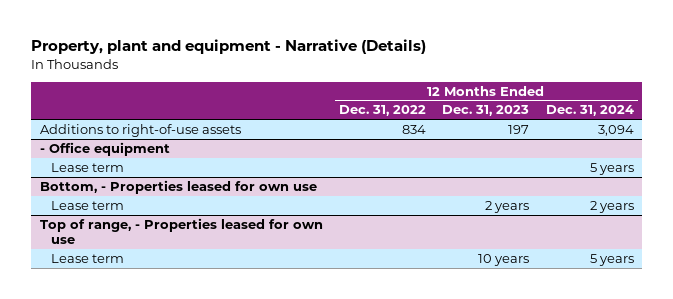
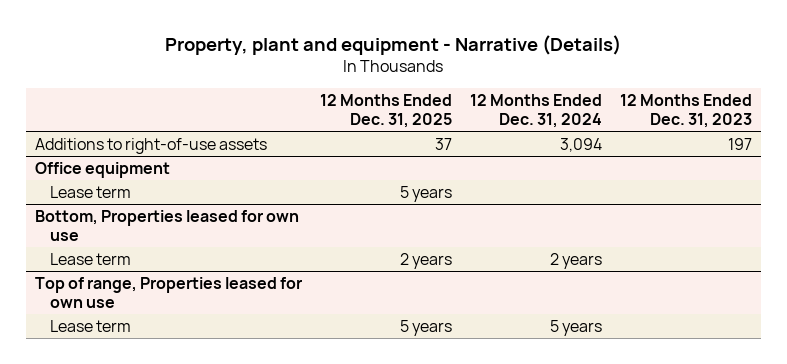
[338,105,426,117] Dec. 31, 2022 -> none
none -> [319,94,452,129] 12 Months Ended Dec. 31, 2025
[39,141,170,156] - Office equipment -> [34,161,170,178] Office equipment
none -> [50,185,132,198] Lease term
none -> [34,209,299,242] Bottom, Properties leased for own use
none -> [50,252,132,265] Lease term
none -> [34,276,302,309] Top of range, Properties leased for own use
[39,179,317,194] Bottom, - Properties leased for own use -> none
[51,200,125,210] Lease term -> none
[39,217,323,244] Top of range, - Properties leased for own use -> none
[51,253,125,263] Lease term -> none

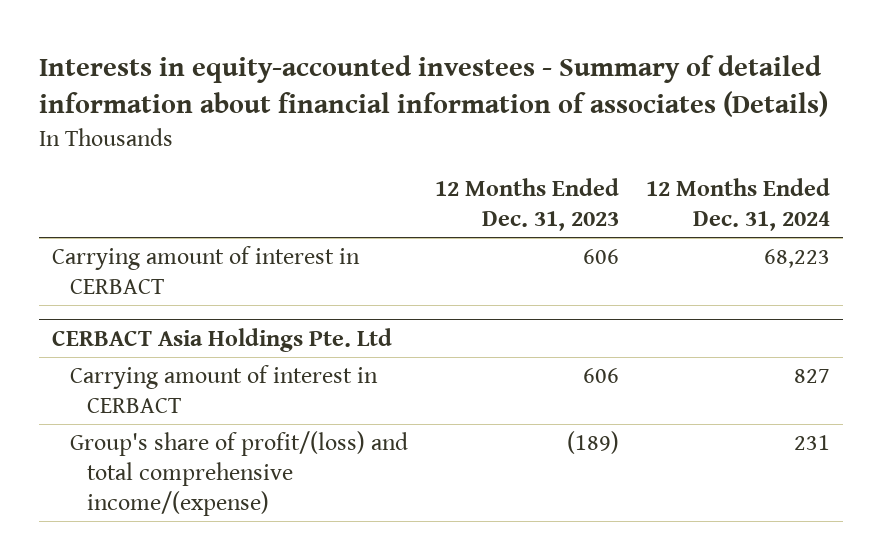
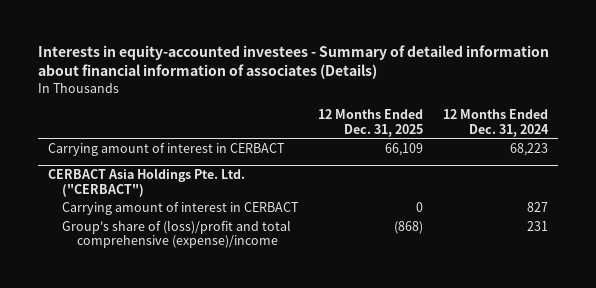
[434,178,619,231] 12 Months Ended Dec. 31, 2023 -> none
none -> [318,109,424,137] 12 Months Ended Dec. 31, 2025
[52,328,393,353] CERBACT Asia Holdings Pte. Ltd -> [47,168,245,197] CERBACT Asia Holdings Pte. Ltd. ("CERBACT")
[69,431,408,516] Group's share of profit/(loss) and total comprehensive income/(expense) -> [62,219,292,249] Group's share of (loss)/profit and total comprehensive (expense)/income

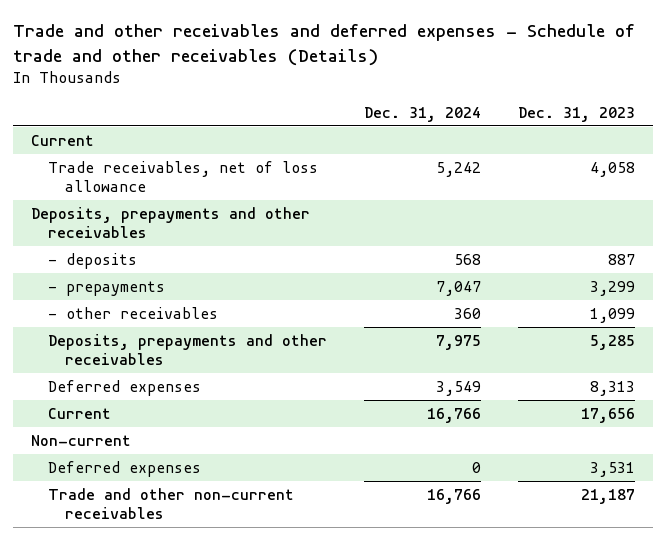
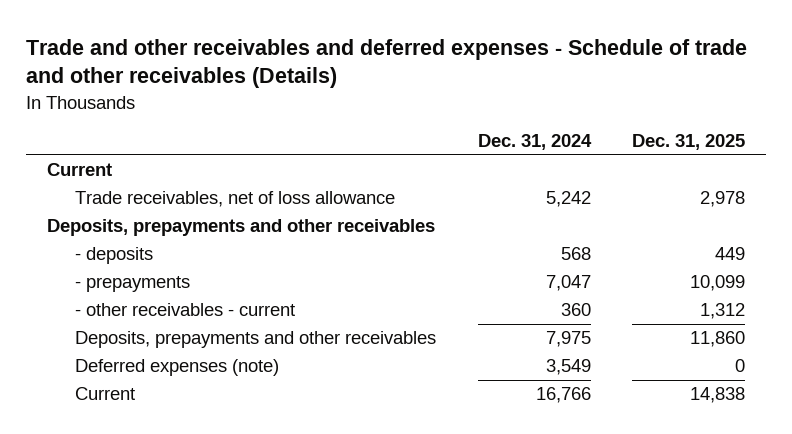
[517,106,635,122] Dec. 31, 2023 -> none
none -> [632,134,746,151] Dec. 31, 2025
[48,306,219,319] - other receivables -> [74,303,295,317] - other receivables - current
[48,379,202,396] Deferred expenses -> [74,359,279,377] Deferred expenses (note)
[31,434,132,446] Non-current -> none
[48,460,202,477] Deferred expenses -> none
[48,487,295,519] Trade and other non-current receivables -> none

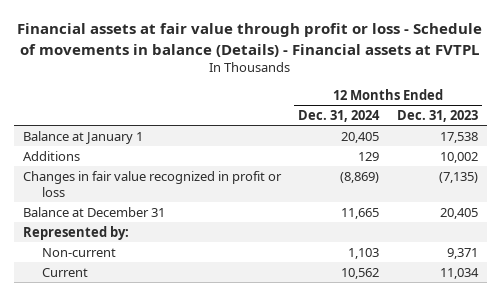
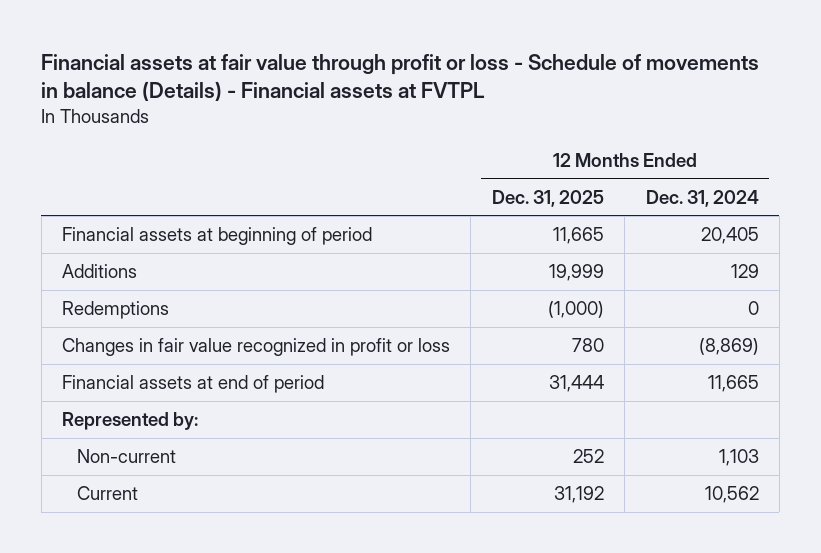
[396,109,478,122] Dec. 31, 2023 -> none
none -> [491,189,604,207] Dec. 31, 2025
[22,130,143,144] Balance at January 1 -> [62,227,373,246] Financial assets at beginning of period
none -> [62,301,170,320] Redemptions
[22,206,165,217] Balance at December 31 -> [62,375,325,394] Financial assets at end of period

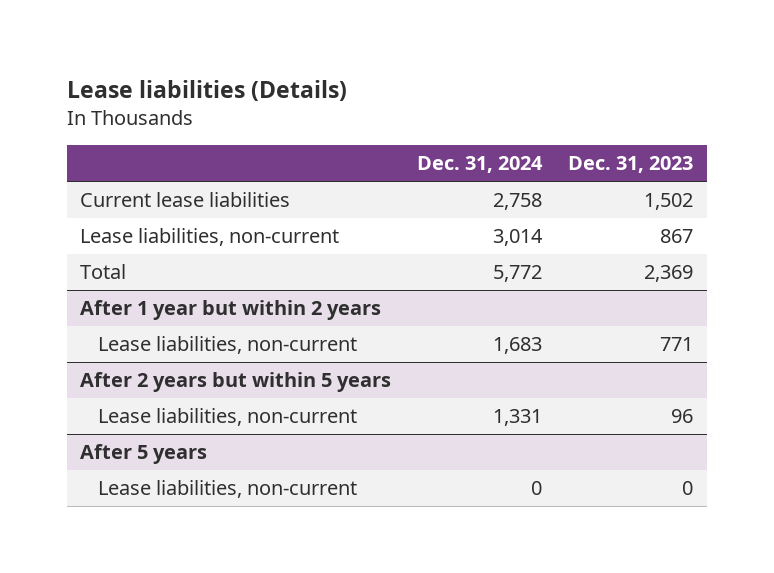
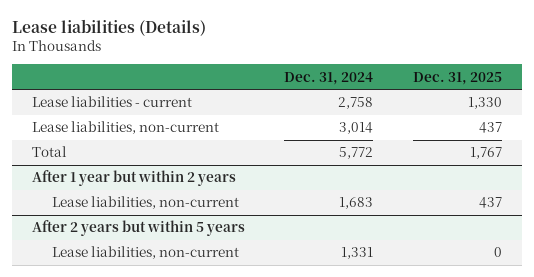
[568,156,694,174] Dec. 31, 2023 -> none
none -> [412,71,502,85] Dec. 31, 2025
[80,192,291,208] Current lease liabilities -> [31,96,192,108] Lease liabilities - current
[80,444,208,465] After 5 years -> none
[98,480,358,499] Lease liabilities, non-current -> none

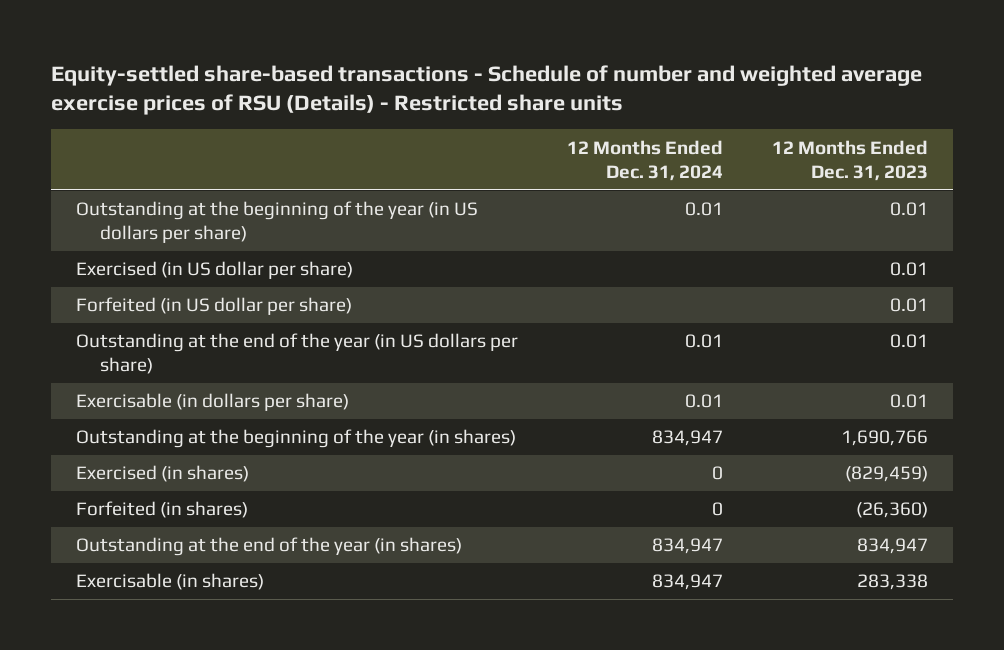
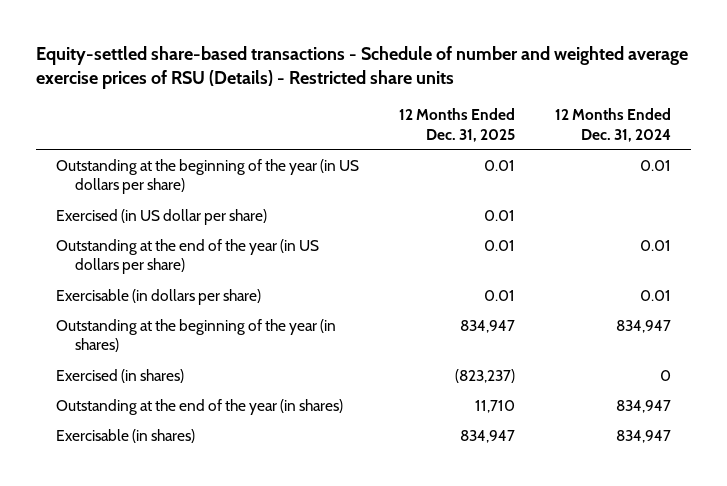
[772,139,929,181] 12 Months Ended Dec. 31, 2023 -> none
none -> [398,107,515,142] 12 Months Ended Dec. 31, 2025
[75,297,352,316] Forfeited (in US dollar per share) -> none
[75,501,248,519] Forfeited (in shares) -> none

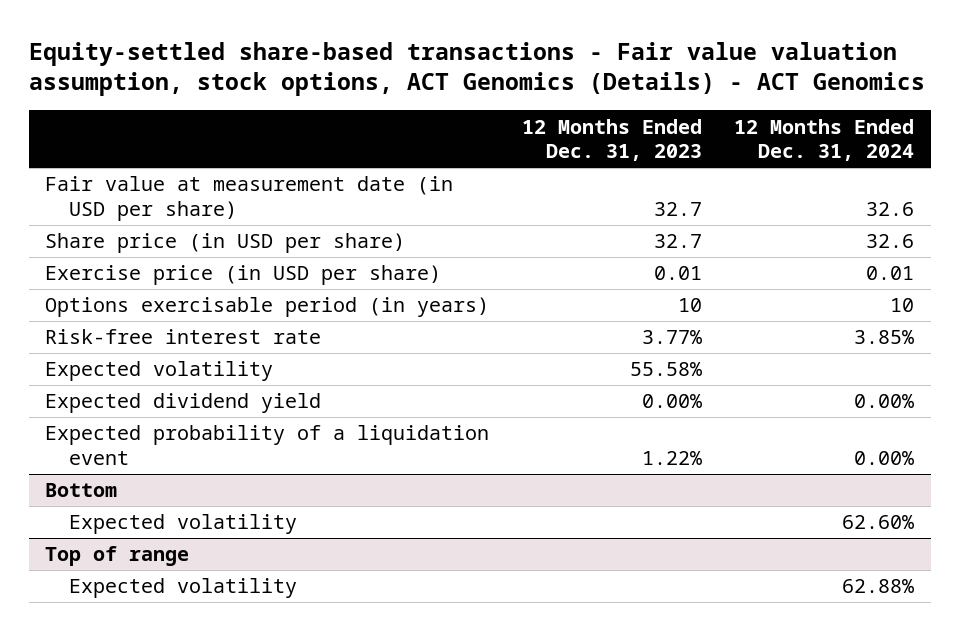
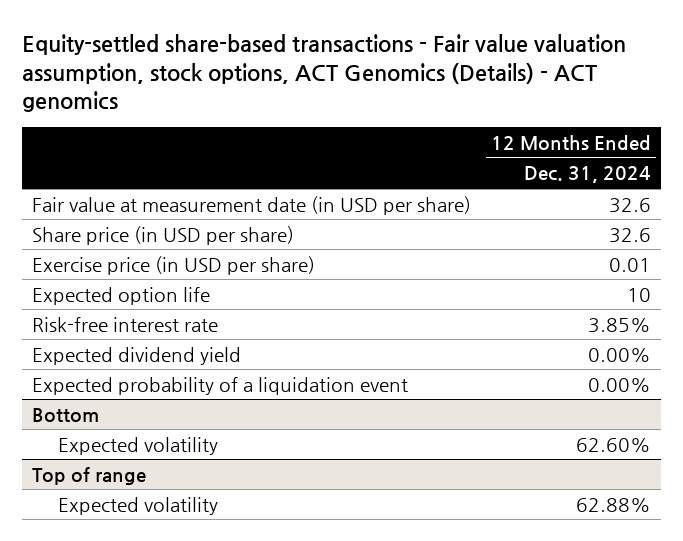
[28,41,925,97] Equity-settled share-based transactions - Fair value valuation assumption, stock options, ACT Genomics (Details) - ACT Genomics -> [21,33,626,113] Equity-settled share-based transactions - Fair value valuation assumption, stock options, ACT Genomics (Details) - ACT genomics
[521,118,702,161] 12 Months Ended Dec. 31, 2023 -> none
[45,297,490,318] Options exercisable period (in years) -> [31,286,210,305] Expected option life
[45,361,274,382] Expected volatility -> none

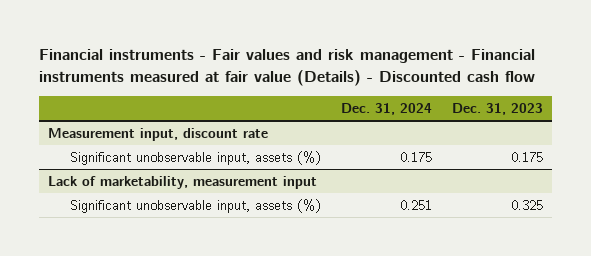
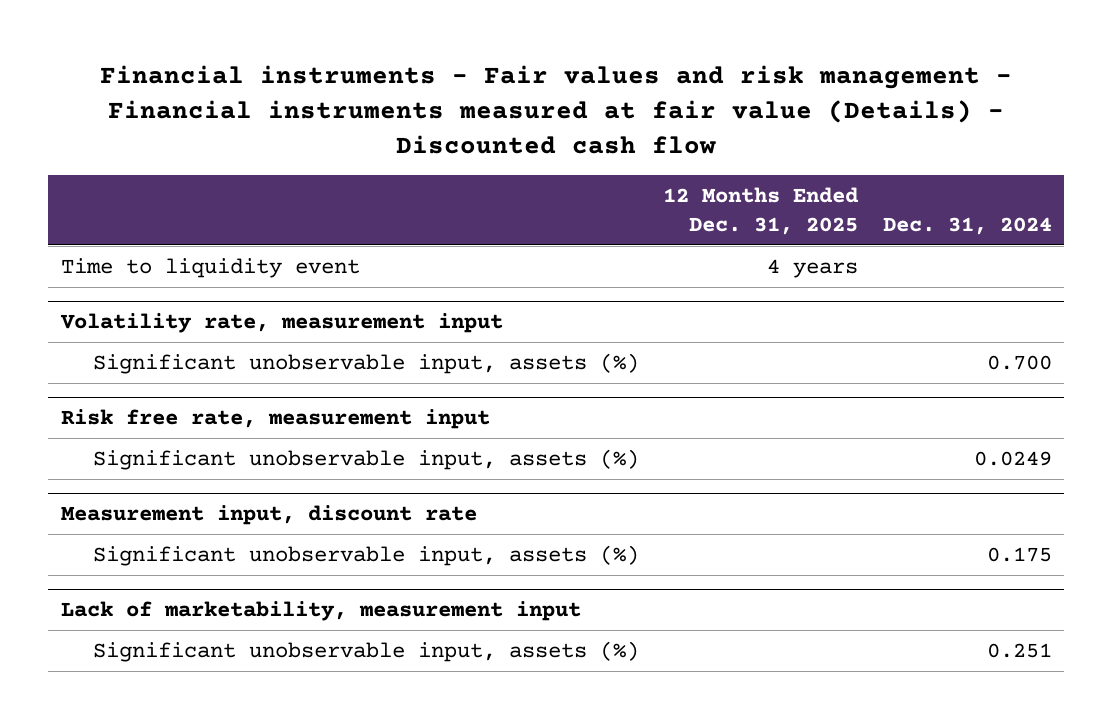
[451,103,543,116] Dec. 31, 2023 -> none
none -> [663,187,860,235] 12 Months Ended Dec. 31, 2025
none -> [60,258,360,279] Time to liquidity event
none -> [59,313,503,334] Volatility rate, measurement input
none -> [92,353,639,375] Significant unobservable input, assets (%)
none -> [60,409,490,430] Risk free rate, measurement input
none -> [92,449,639,471] Significant unobservable input, assets (%)

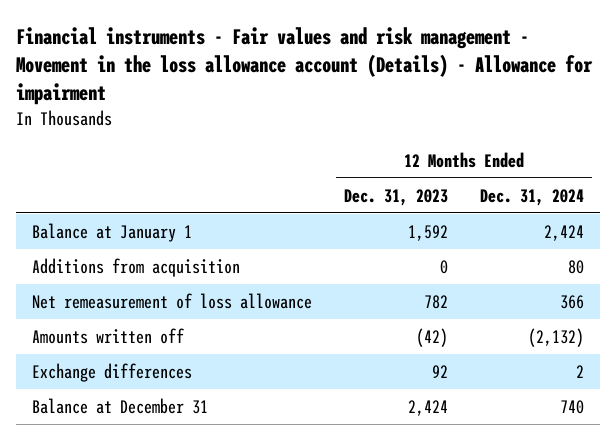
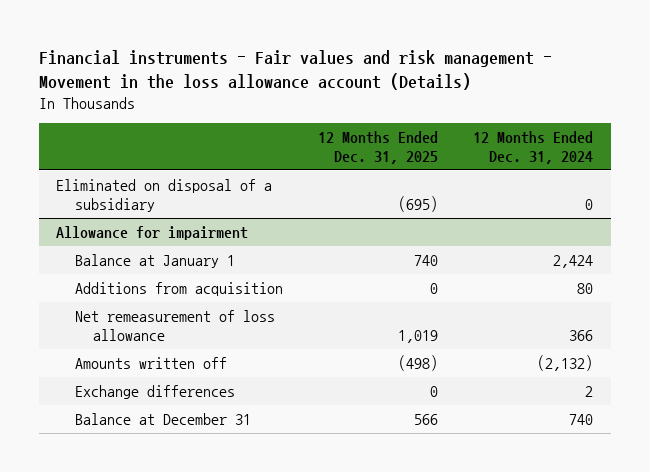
[16,27,594,106] Financial instruments - Fair values and risk management - Movement in the loss allowance account (Details) - Allowance for impairment -> [38,49,552,90] Financial instruments - Fair values and risk management - Movement in the loss allowance account (Details)
[343,188,448,206] Dec. 31, 2023 -> none
none -> [318,131,439,165] 12 Months Ended Dec. 31, 2025
none -> [56,178,273,212] Eliminated on disposal of a subsidiary
none -> [56,225,249,240] Allowance for impairment

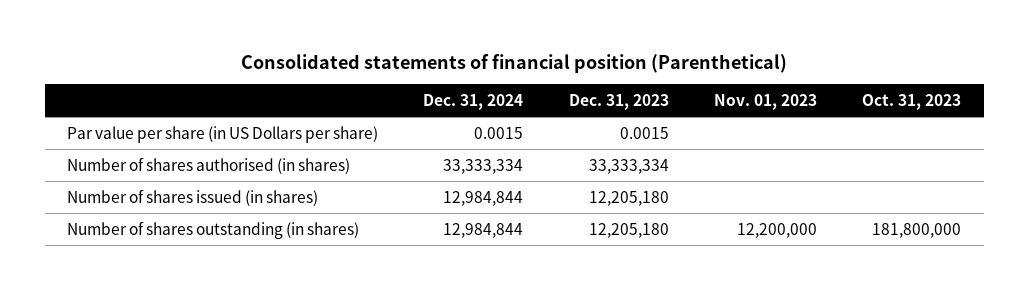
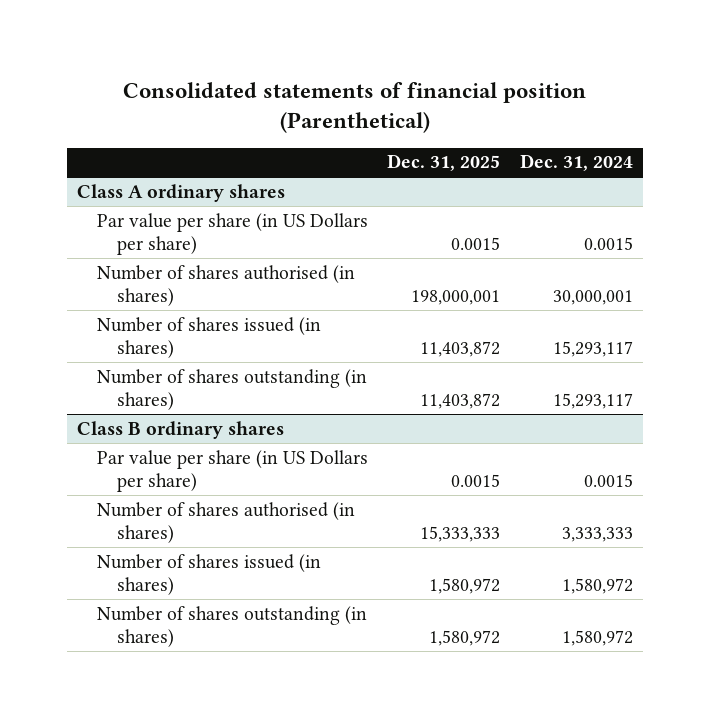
[568,93,669,110] Dec. 31, 2023 -> none
[714,93,818,110] Nov. 01, 2023 -> none
[862,93,962,110] Oct. 31, 2023 -> none
none -> [387,154,501,172] Dec. 31, 2025
none -> [77,183,286,202] Class A ordinary shares
[443,158,524,174] 33,333,334 -> [553,289,634,305] 30,000,001
[443,190,524,206] 12,984,844 -> [553,340,634,357] 15,293,117
[443,222,524,238] 12,984,844 -> [553,392,634,409] 15,293,117
none -> [77,420,285,439] Class B ordinary shares
none -> [96,449,368,492] Par value per share (in US Dollars per share)
none -> [96,501,355,543] Number of shares authorised (in shares)
none -> [96,553,321,595] Number of shares issued (in shares)
none -> [96,605,367,647] Number of shares outstanding (in shares)

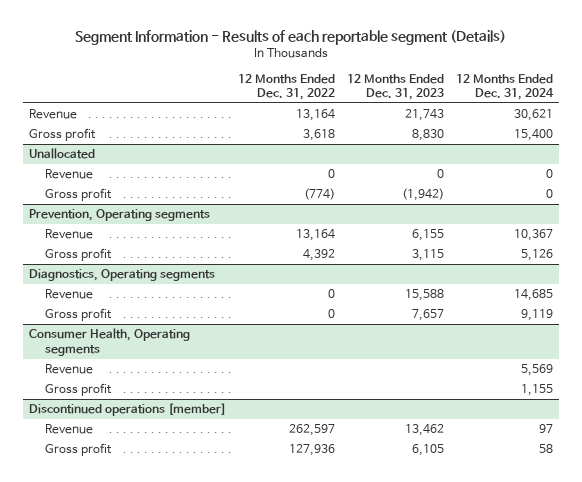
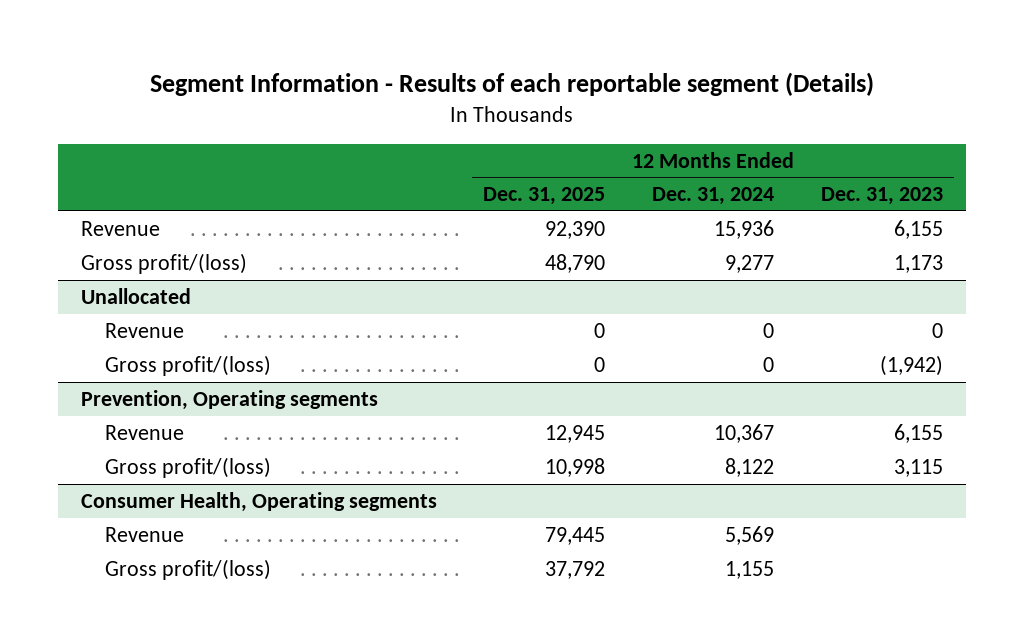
[237,73,335,100] 12 Months Ended Dec. 31, 2022 -> none
none -> [483,187,606,206] Dec. 31, 2025
[404,109,444,122] 21,743 -> [893,220,943,240] 6,155
[514,109,554,122] 30,621 -> [714,220,775,240] 15,936
[28,128,96,142] Gross profit -> [80,253,247,275] Gross profit/(loss)
[411,129,444,142] 8,830 -> [893,255,943,274] 1,173
[514,129,554,142] 15,400 -> [725,255,775,274] 9,277
[45,188,113,202] Gross profit -> [105,355,272,377] Gross profit/(loss)
[28,269,215,282] Diagnostics, Operating segments -> none
[45,289,94,300] Revenue -> none
[45,308,113,322] Gross profit -> none
[45,248,113,262] Gross profit -> [105,457,272,479] Gross profit/(loss)
[521,249,554,262] 5,126 -> [725,458,775,478] 8,122
[28,403,226,417] Discontinued operations [member] -> none
[45,424,94,435] Revenue -> none
[45,443,113,457] Gross profit -> none
[45,383,113,397] Gross profit -> [105,559,272,581] Gross profit/(loss)

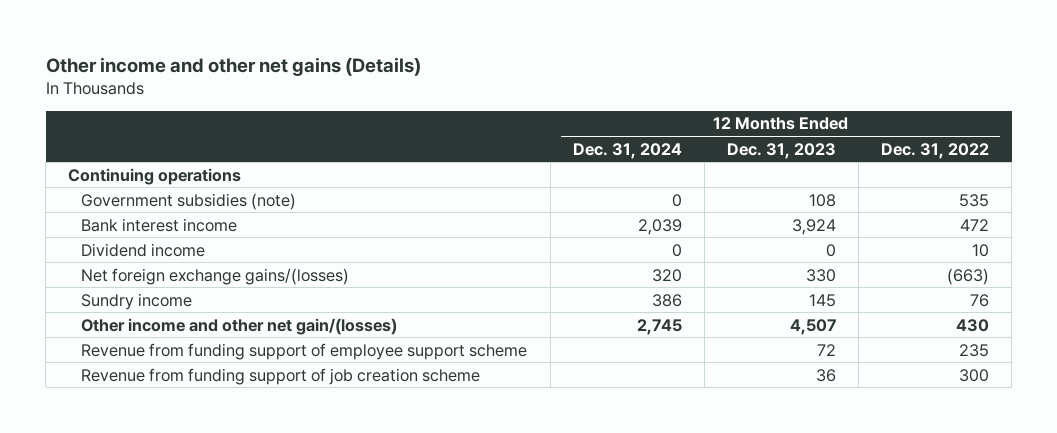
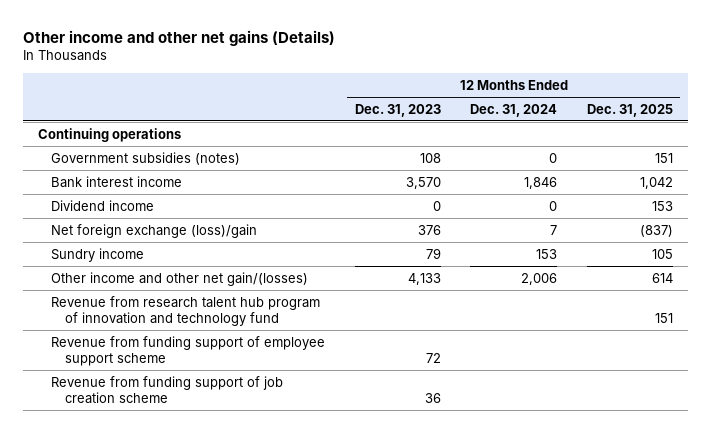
[881,142,990,159] Dec. 31, 2022 -> none
none -> [587,103,674,117] Dec. 31, 2025
[81,192,297,210] Government subsidies (note) -> [51,151,241,165] Government subsidies (notes)
[637,218,682,235] 2,039 -> [524,176,558,189] 1,846
[791,218,836,235] 3,924 -> [405,176,441,189] 3,570
[81,267,350,285] Net foreign exchange gains/(losses) -> [51,223,258,238] Net foreign exchange (loss)/gain
[651,268,682,282] 320 -> [550,224,558,235] 7
[805,268,836,282] 330 -> [417,224,441,235] 376
[651,293,682,307] 386 -> [536,248,558,259] 153
[808,293,836,307] 145 -> [425,247,441,259] 79
[636,318,682,335] 2,745 -> [521,272,558,285] 2,006
[789,318,836,335] 4,507 -> [407,272,441,285] 4,133
none -> [51,295,321,326] Revenue from research talent hub program of innovation and technology fund

